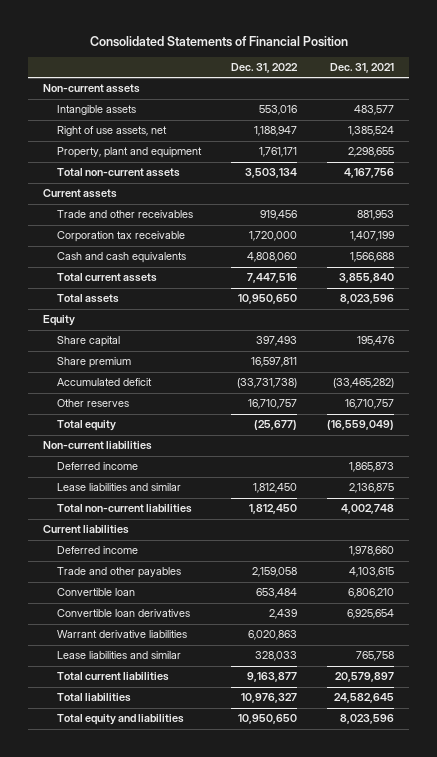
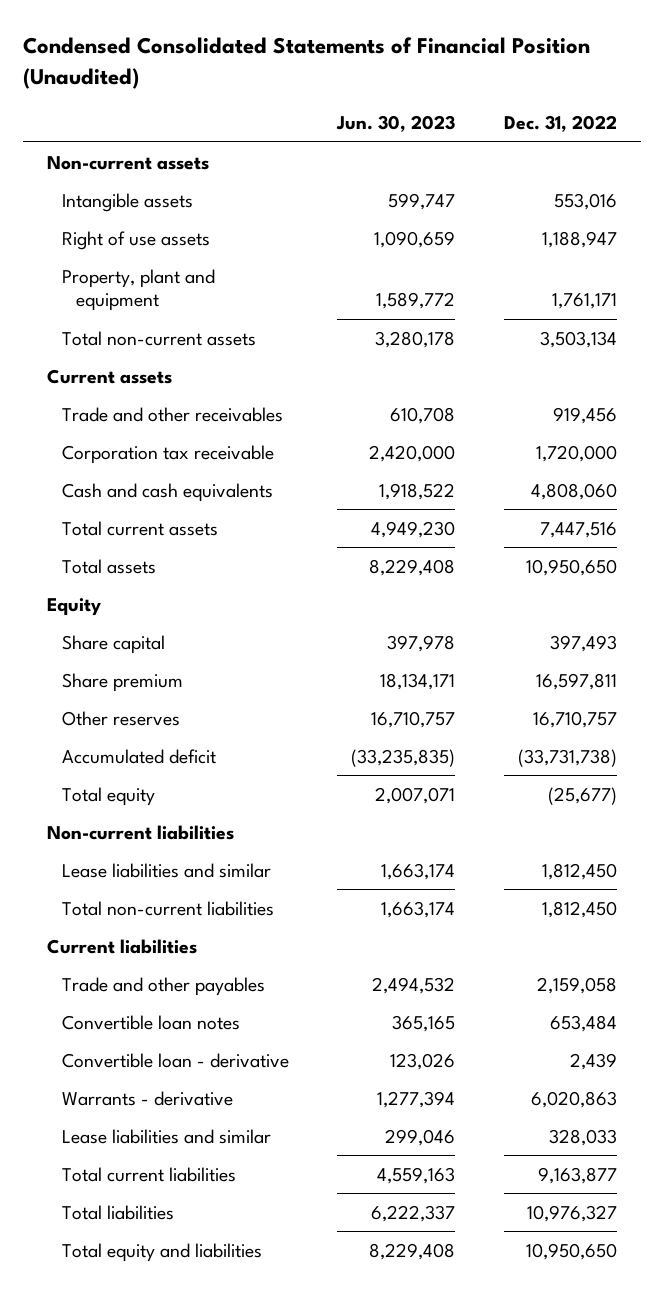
[89,35,348,47] Consolidated Statements of Financial Position -> [22,37,590,89] Condensed Consolidated Statements of Financial Position (Unaudited)
[329,62,394,73] Dec. 31, 2021 -> none
none -> [336,114,456,132] Jun. 30, 2023
[57,126,168,137] Right of use assets, net -> [61,230,210,250] Right of use assets
[57,378,153,387] Accumulated deficit -> [61,748,216,764] Accumulated deficit
[57,462,139,471] Deferred income -> none
[57,546,139,555] Deferred income -> none
[57,588,136,597] Convertible loan -> [61,1014,240,1030] Convertible loan notes
[57,609,191,618] Convertible loan derivatives -> [61,1052,289,1068] Convertible loan - derivative
[57,630,188,639] Warrant derivative liabilities -> [61,1090,233,1106] Warrants - derivative

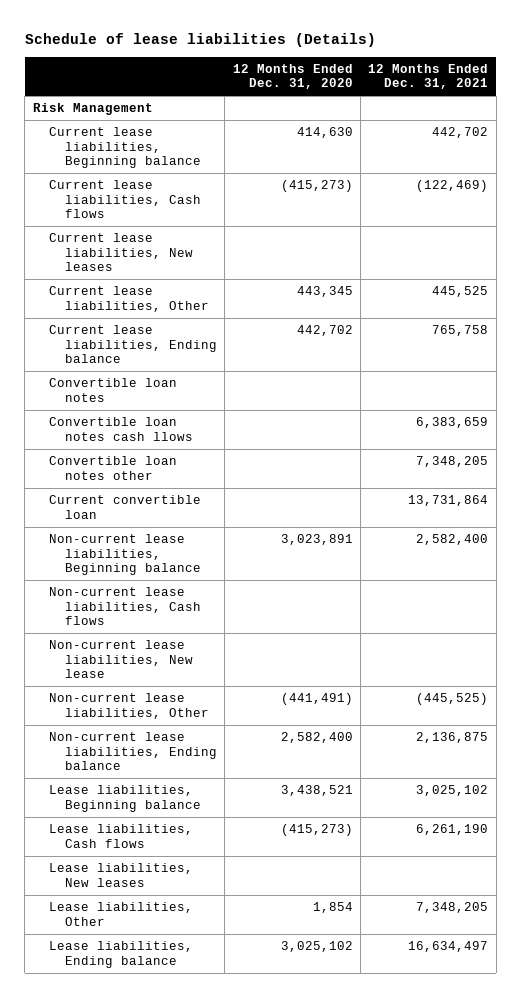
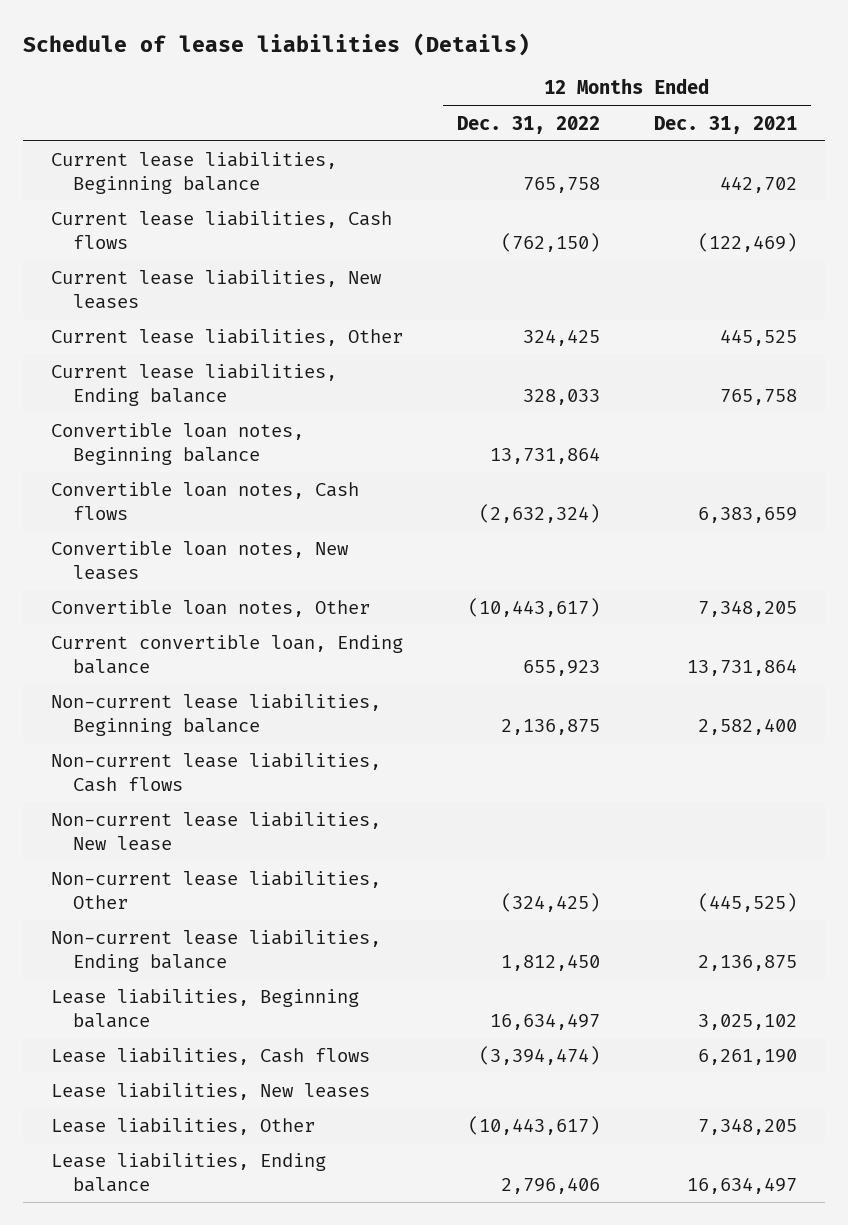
[232,63,353,90] 12 Months Ended Dec. 31, 2020 -> none
none -> [456,115,600,134] Dec. 31, 2022
[32,103,153,116] Risk Management -> none
[48,378,177,402] Convertible loan notes -> [50,423,304,465] Convertible loan notes, Beginning balance
[48,417,194,441] Convertible loan notes cash llows -> [50,482,359,520] Convertible loan notes, Cash flows
none -> [50,541,349,580] Convertible loan notes, New leases
[48,456,177,480] Convertible loan notes other -> [50,600,370,618] Convertible loan notes, Other
[48,495,201,519] Current convertible loan -> [50,635,403,674] Current convertible loan, Ending balance

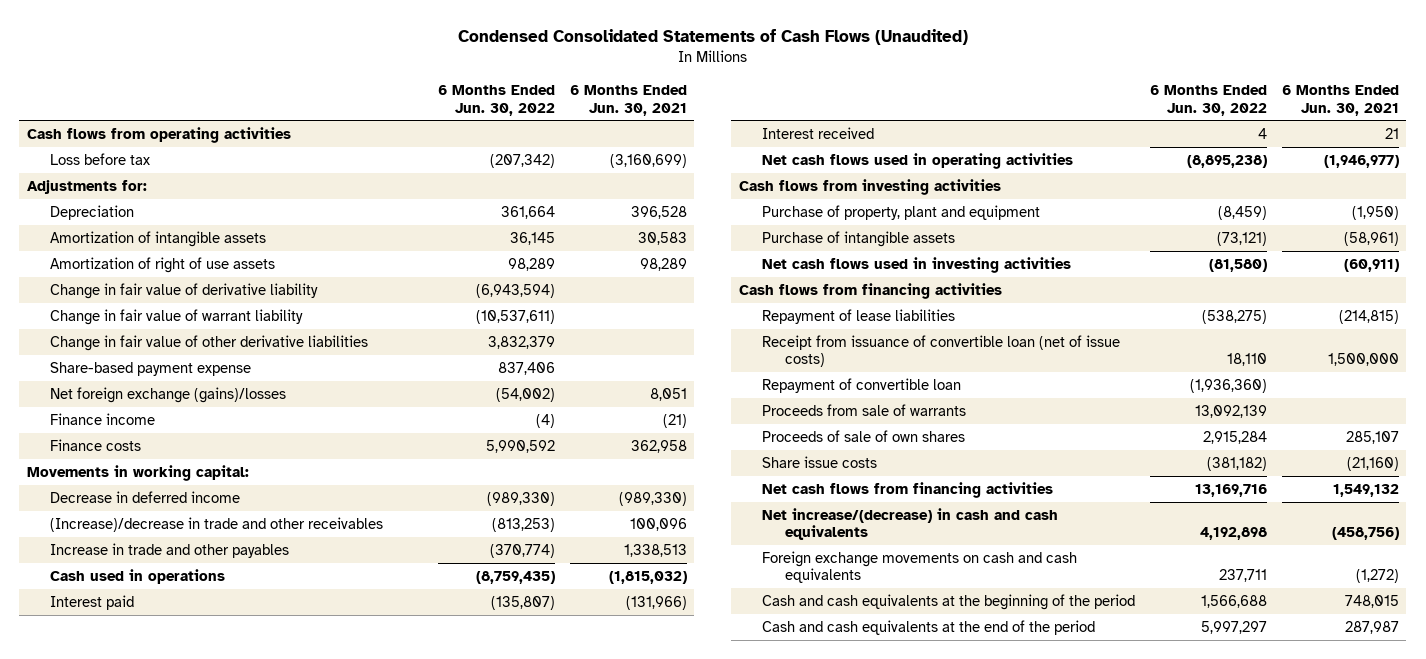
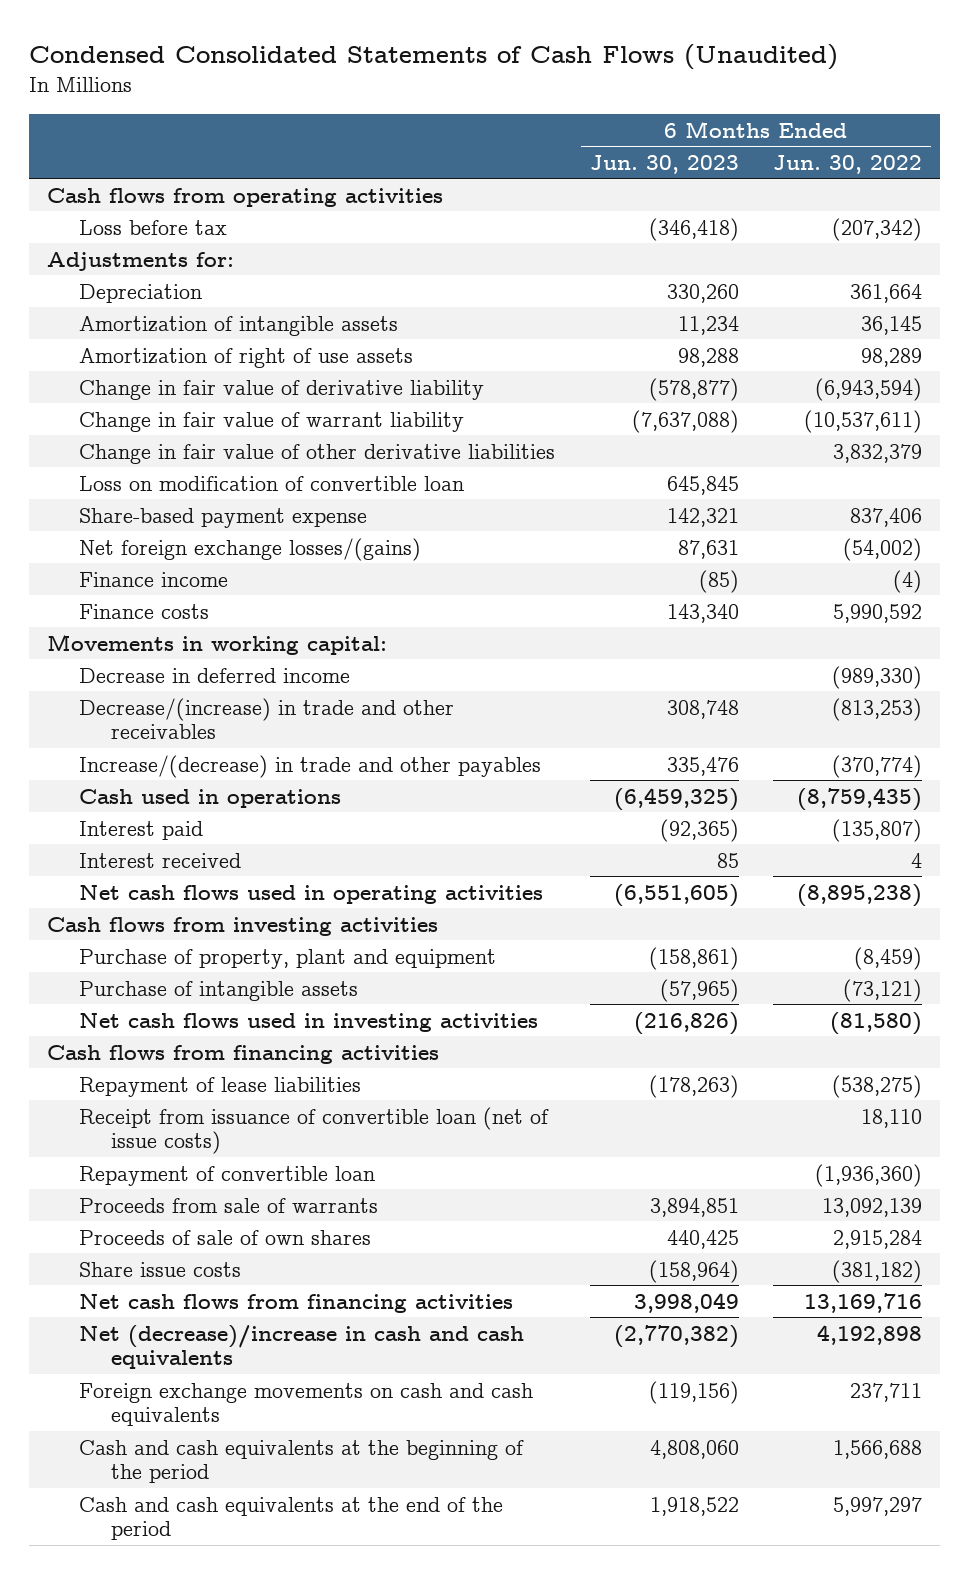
[569,85,687,116] 6 Months Ended Jun. 30, 2021 -> none
none -> [589,154,739,174] Jun. 30, 2023
none -> [79,475,465,491] Loss on modification of convertible loan
[50,386,287,403] Net foreign exchange (gains)/losses -> [79,537,422,561] Net foreign exchange losses/(gains)
[50,516,384,532] (Increase)/decrease in trade and other receivables -> [79,697,455,740] Decrease/(increase) in trade and other receivables
[50,542,290,558] Increase in trade and other payables -> [79,754,542,778] Increase/(decrease) in trade and other payables
[761,507,1058,541] Net increase/(decrease) in cash and cash equivalents -> [79,1324,525,1370] Net (decrease)/increase in cash and cash equivalents

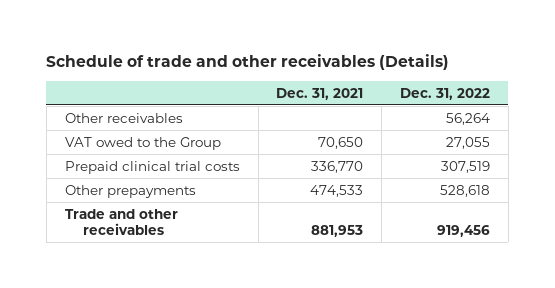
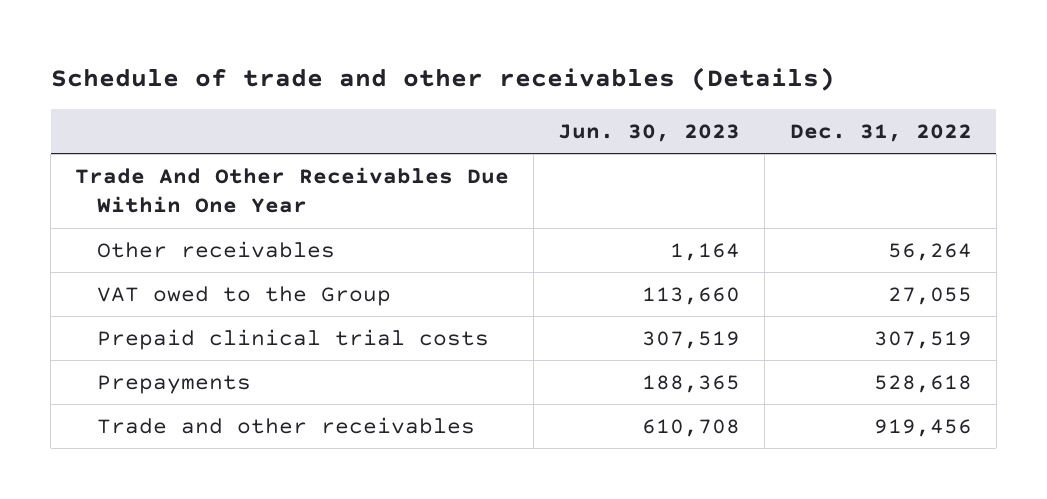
[276,87,364,100] Dec. 31, 2021 -> none
none -> [558,123,741,142] Jun. 30, 2023
none -> [75,166,510,214] Trade And Other Receivables Due Within One Year
[64,184,196,198] Other prepayments -> [97,374,252,394] Prepayments

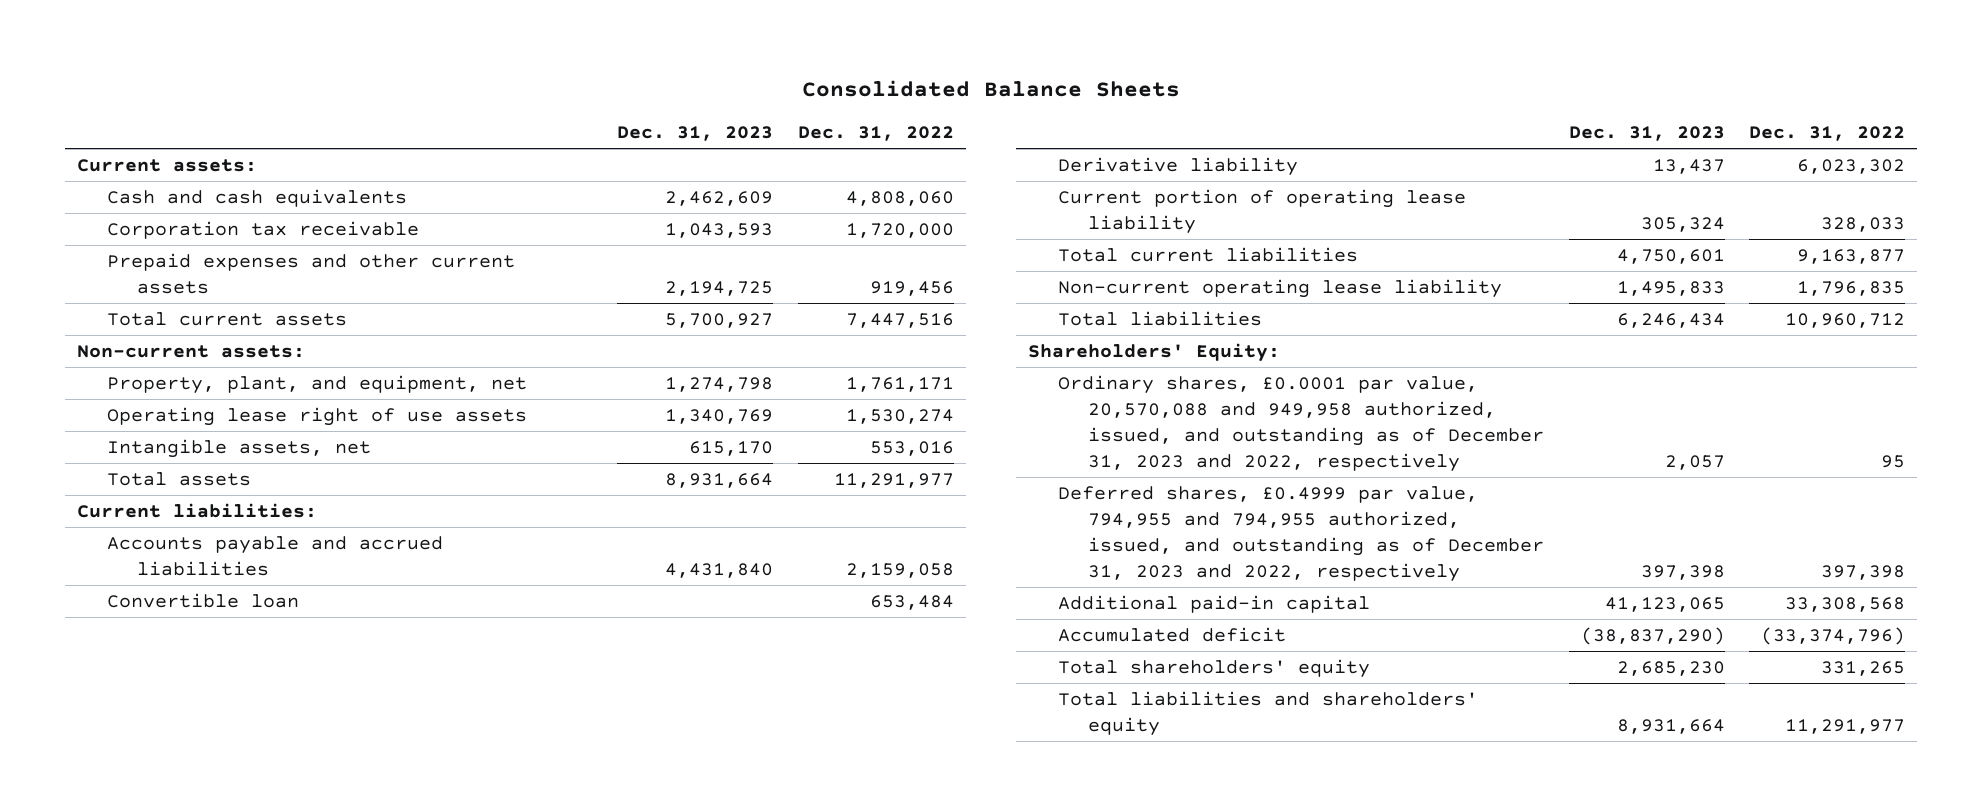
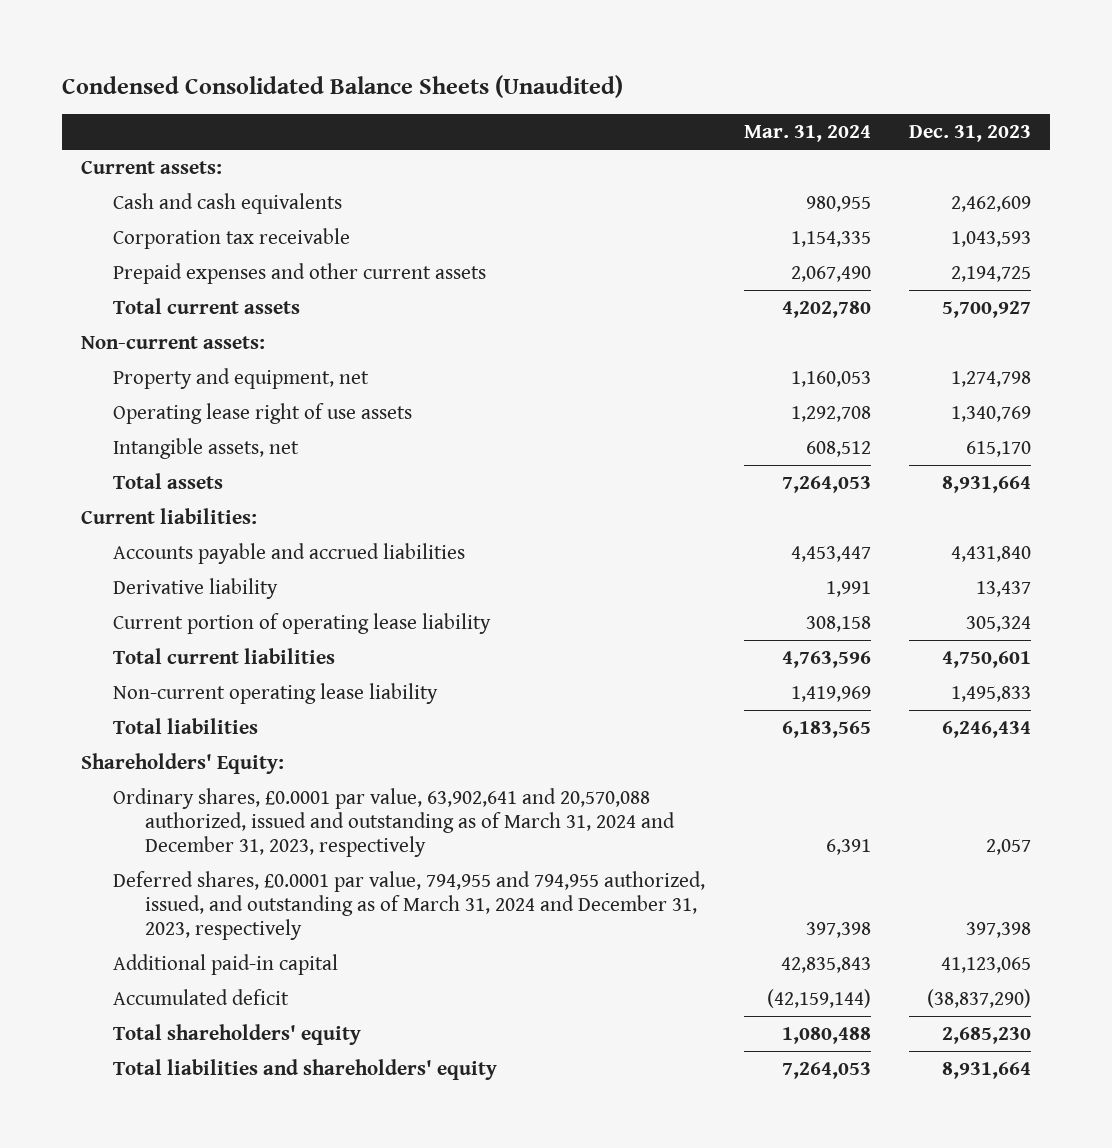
[802,79,1181,97] Consolidated Balance Sheets -> [62,74,624,98] Condensed Consolidated Balance Sheets (Unaudited)
[797,125,954,141] Dec. 31, 2022 -> none
none -> [743,124,871,142] Mar. 31, 2024
[106,375,527,395] Property, plant, and equipment, net -> [113,367,370,389] Property and equipment, net
[106,593,299,609] Convertible loan -> none
[1058,375,1545,472] Ordinary shares, £0.0001 par value, 20,570,088 and 949,958 authorized, issued, and outstanding as of December 31, 2023 and 2022, respectively -> [113,787,676,857] Ordinary shares, £0.0001 par value, 63,902,641 and 20,570,088 authorized, issued and outstanding as of March 31, 2024 and December 31, 2023, respectively
[1058,486,1545,582] Deferred shares, £0.4999 par value, 794,955 and 794,955 authorized, issued, and outstanding as of December 31, 2023 and 2022, respectively -> [113,870,706,940] Deferred shares, £0.0001 par value, 794,955 and 794,955 authorized, issued, and outstanding as of March 31, 2024 and December 31, 2023, respectively

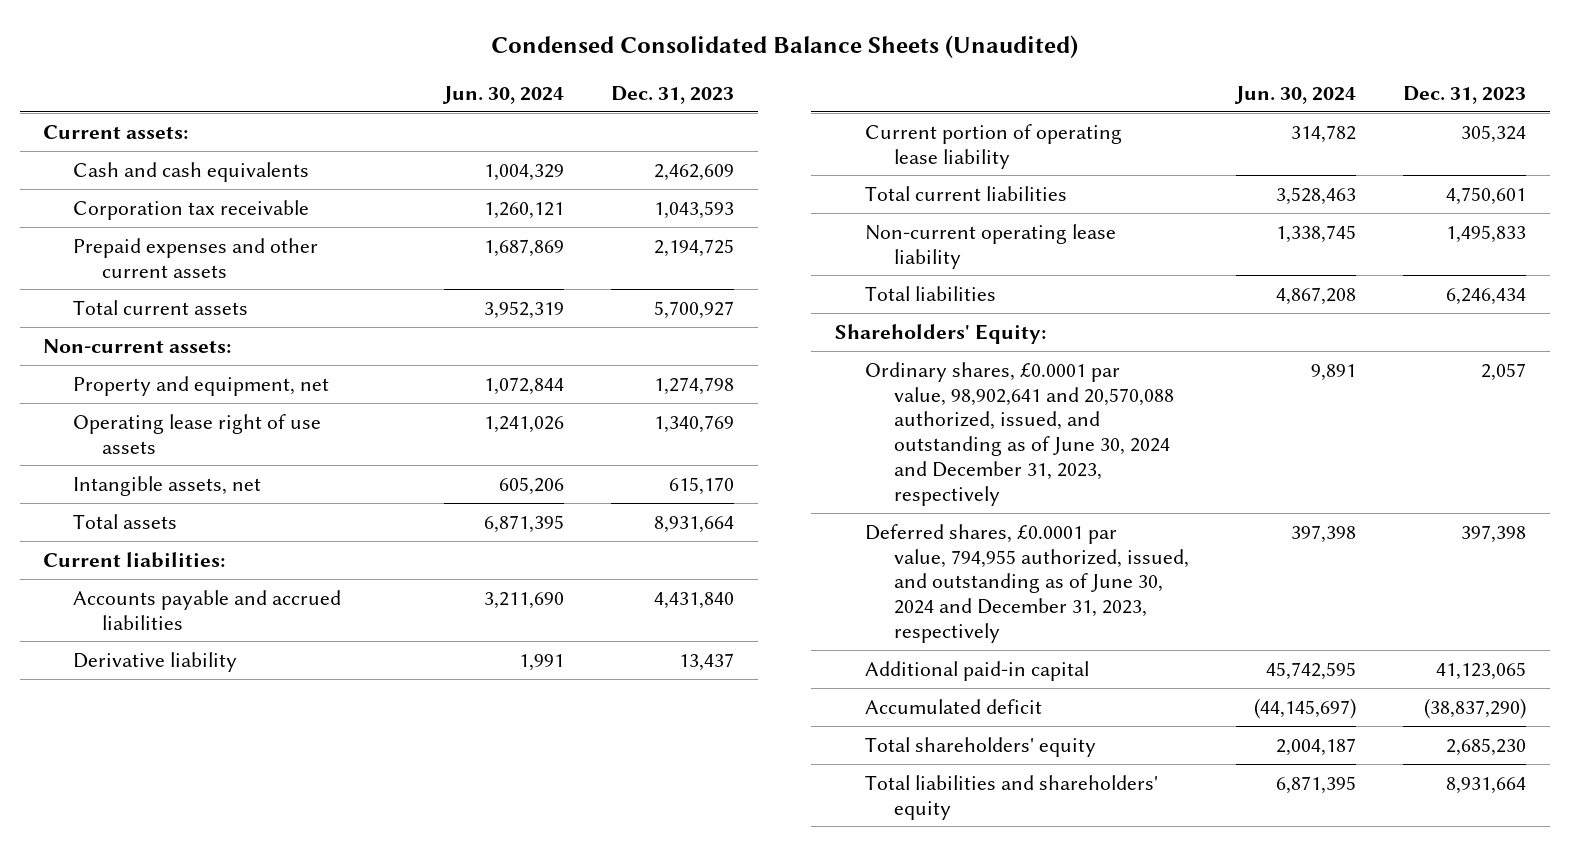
[743,124,871,142] Mar. 31, 2024 -> none
none -> [442,86,565,105] Jun. 30, 2024
[113,787,676,857] Ordinary shares, £0.0001 par value, 63,902,641 and 20,570,088 authorized, issued and outstanding as of March 31, 2024 and December 31, 2023, respectively -> [864,361,1175,506] Ordinary shares, £0.0001 par value, 98,902,641 and 20,570,088 authorized, issued, and outstanding as of June 30, 2024 and December 31, 2023, respectively
[113,870,706,940] Deferred shares, £0.0001 par value, 794,955 and 794,955 authorized, issued, and outstanding as of March 31, 2024 and December 31, 2023, respectively -> [864,523,1190,644] Deferred shares, £0.0001 par value, 794,955 authorized, issued, and outstanding as of June 30, 2024 and December 31, 2023, respectively

